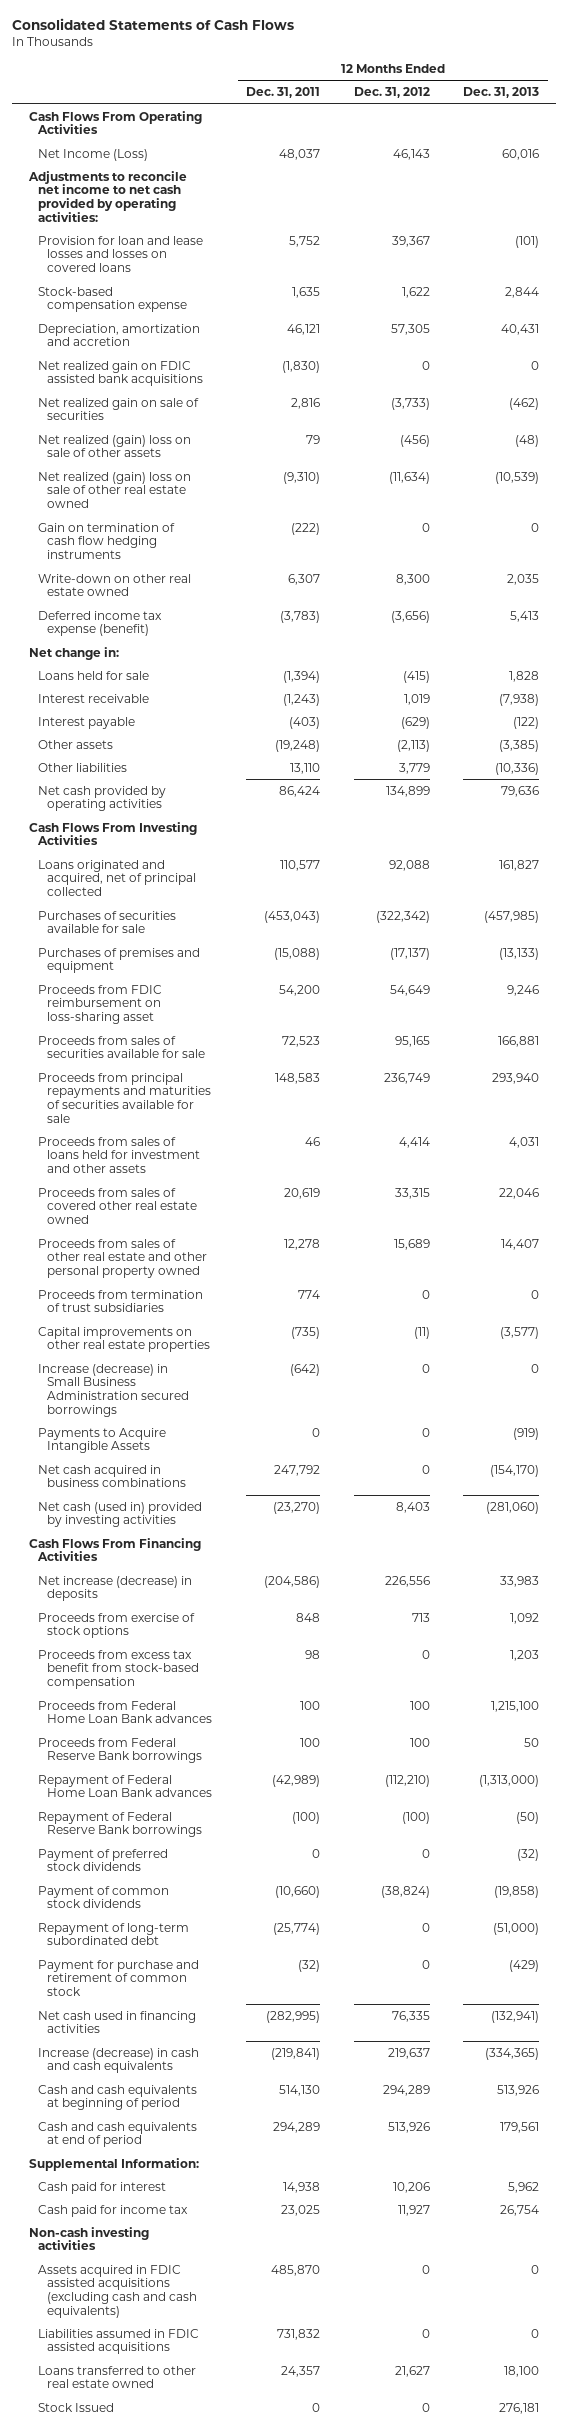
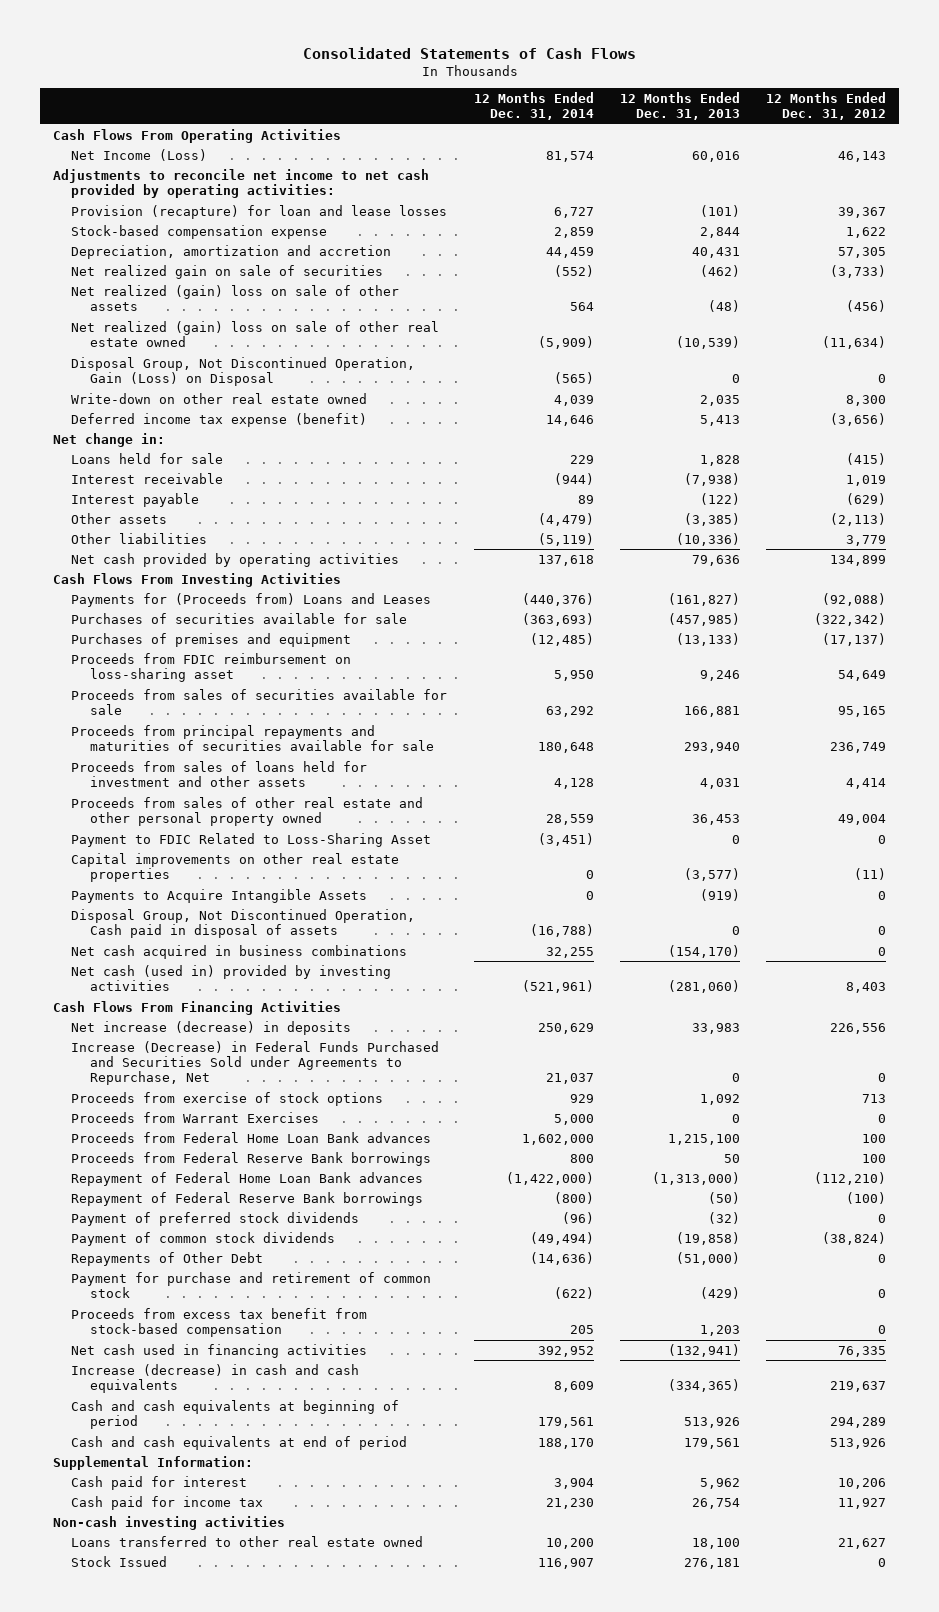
[246,87,321,99] Dec. 31, 2011 -> none
none -> [473,91,594,121] 12 Months Ended Dec. 31, 2014
[38,235,204,273] Provision for loan and lease losses and losses on covered loans -> [71,204,448,219] Provision (recapture) for loan and lease losses
[38,360,204,387] Net realized gain on FDIC assisted bank acquisitions -> none
[38,522,176,560] Gain on termination of cash flow hedging instruments -> none
none -> [71,356,416,386] Disposal Group, Not Discontinued Operation, Gain (Loss) on Disposal
[38,859,197,897] Loans originated and acquired, net of principal collected -> none
none -> [71,592,432,607] Payments for (Proceeds from) Loans and Leases
[38,1187,198,1225] Proceeds from sales of covered other real estate owned -> none
[38,1289,204,1313] Proceeds from termination of trust subsidiaries -> none
[393,1238,430,1250] 15,689 -> [838,813,887,825] 49,004
[501,1238,540,1250] 14,407 -> [691,813,740,825] 36,453
none -> [71,832,432,847] Payment to FDIC Related to Loss-Sharing Asset
[38,1363,190,1418] Increase (decrease) in Small Business Administration secured borrowings -> none
none -> [71,908,416,938] Disposal Group, Not Discontinued Operation, Cash paid in disposal of assets
none -> [71,1040,440,1086] Increase (Decrease) in Federal Funds Purchased and Securities Sold under Agreements to Repurchase, Net
none -> [71,1111,320,1123] Proceeds from Warrant Exercises
[38,1922,190,1946] Repayment of long-term subordinated debt -> none
none -> [71,1251,264,1266] Repayments of Other Debt
[38,1649,200,1690] Proceeds from excess tax benefit from stock-based compensation -> [71,1307,368,1337] Proceeds from excess tax benefit from stock-based compensation
[38,2264,198,2319] Assets acquired in FDIC assisted acquisitions (excluding cash and cash equivalents) -> none
[38,2328,200,2355] Liabilities assumed in FDIC assisted acquisitions -> none

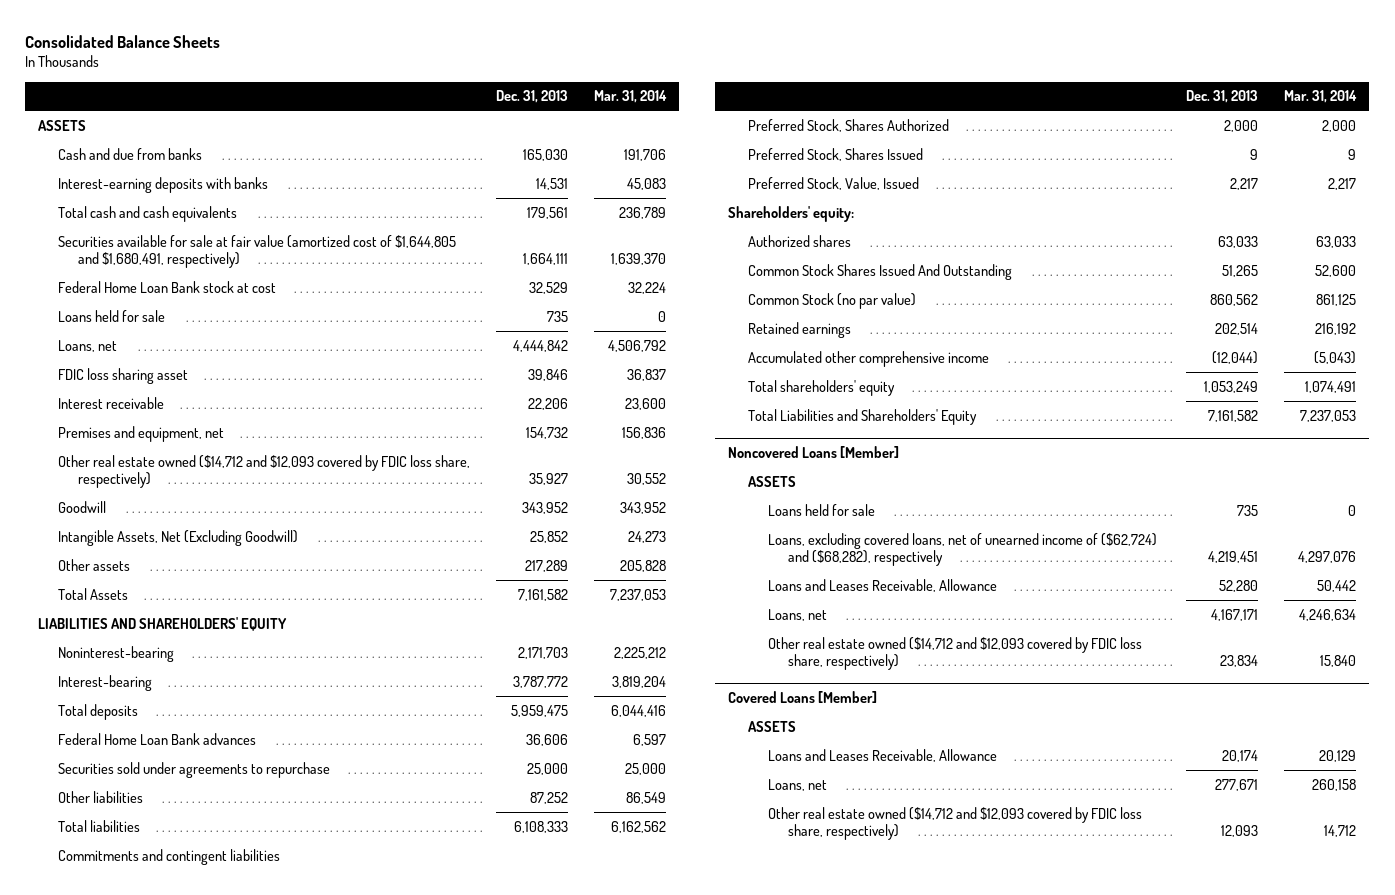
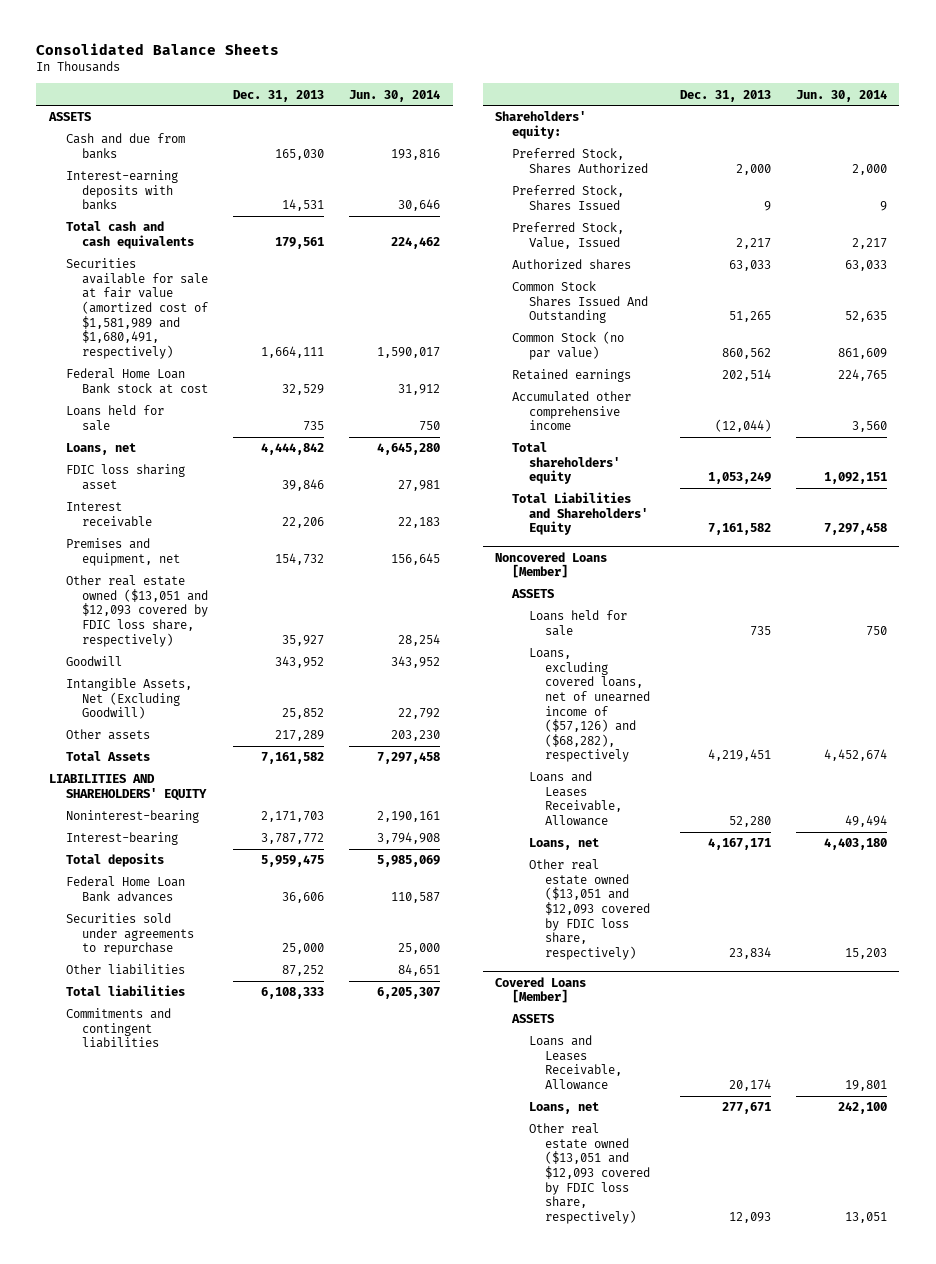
[594,90,668,104] Mar. 31, 2014 -> none
none -> [349,89,441,102] Jun. 30, 2014
[58,234,457,268] Securities available for sale at fair value (amortized cost of $1,644,805 and $1,680,491, respectively) -> [65,258,209,359] Securities available for sale at fair value (amortized cost of $1,581,989 and $1,680,491, respectively)
[58,454,471,488] Other real estate owned ($14,712 and $12,093 covered by FDIC loss share, respectively) -> [65,575,209,647] Other real estate owned ($13,051 and $12,093 covered by FDIC loss share, respectively)
[728,205,855,222] Shareholders' equity: -> [495,111,587,139] Shareholders' equity:
[768,532,1158,566] Loans, excluding covered loans, net of unearned income of ($62,724) and ($68,282), respectively -> [528,648,651,763] Loans, excluding covered loans, net of unearned income of ($57,126) and ($68,282), respectively
[768,636,1143,670] Other real estate owned ($14,712 and $12,093 covered by FDIC loss share, respectively) -> [528,859,651,960] Other real estate owned ($13,051 and $12,093 covered by FDIC loss share, respectively)
[768,806,1143,840] Other real estate owned ($14,712 and $12,093 covered by FDIC loss share, respectively) -> [528,1123,651,1224] Other real estate owned ($13,051 and $12,093 covered by FDIC loss share, respectively)

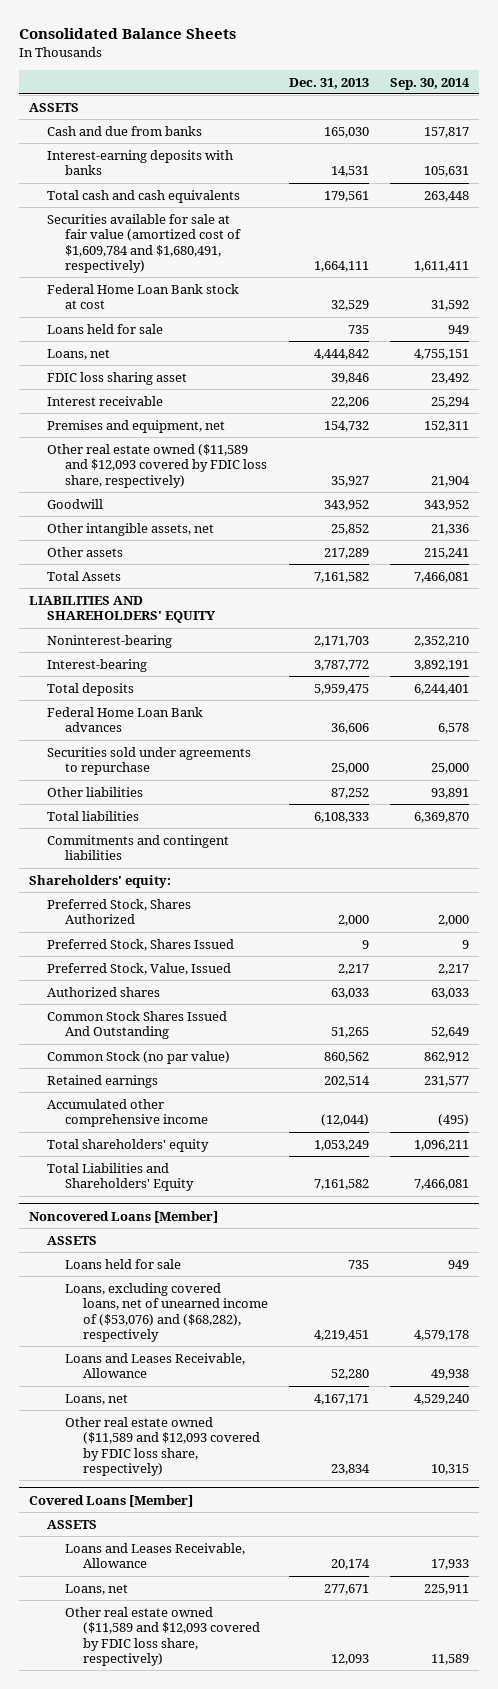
[349,89,441,102] Jun. 30, 2014 -> none
none -> [389,77,470,90] Sep. 30, 2014
[65,258,209,359] Securities available for sale at fair value (amortized cost of $1,581,989 and $1,680,491, respectively) -> [47,213,241,273] Securities available for sale at fair value (amortized cost of $1,609,784 and $1,680,491, respectively)
[65,575,209,647] Other real estate owned ($13,051 and $12,093 covered by FDIC loss share, respectively) -> [47,443,267,488] Other real estate owned ($11,589 and $12,093 covered by FDIC loss share, respectively)
[65,678,192,720] Intangible Assets, Net (Excluding Goodwill) -> [47,522,215,536] Other intangible assets, net
[528,648,651,763] Loans, excluding covered loans, net of unearned income of ($57,126) and ($68,282), respectively -> [64,1282,268,1342] Loans, excluding covered loans, net of unearned income of ($53,076) and ($68,282), respectively
[528,859,651,960] Other real estate owned ($13,051 and $12,093 covered by FDIC loss share, respectively) -> [64,1416,260,1476] Other real estate owned ($11,589 and $12,093 covered by FDIC loss share, respectively)
[528,1123,651,1224] Other real estate owned ($13,051 and $12,093 covered by FDIC loss share, respectively) -> [64,1606,260,1666] Other real estate owned ($11,589 and $12,093 covered by FDIC loss share, respectively)

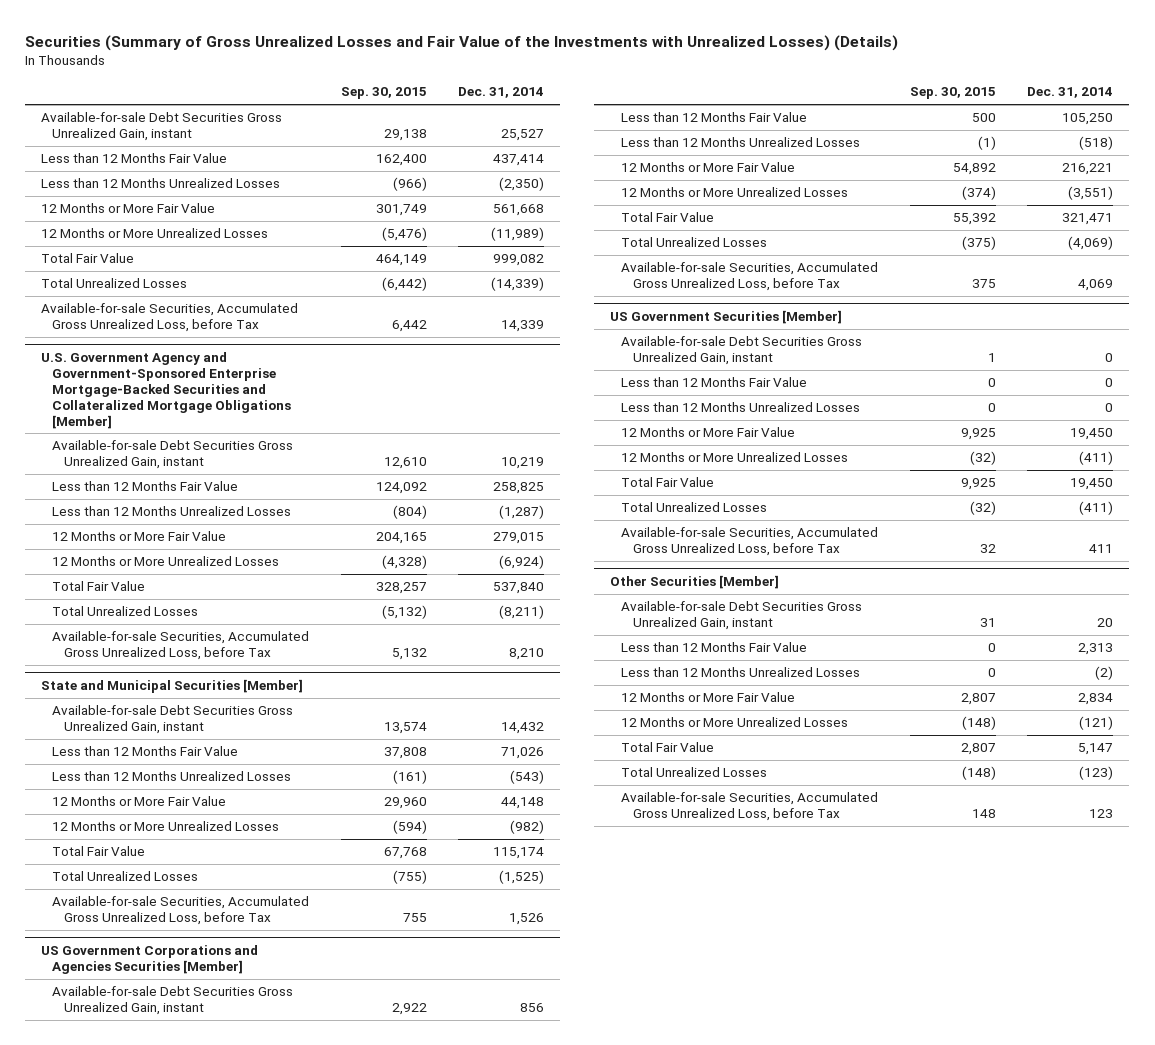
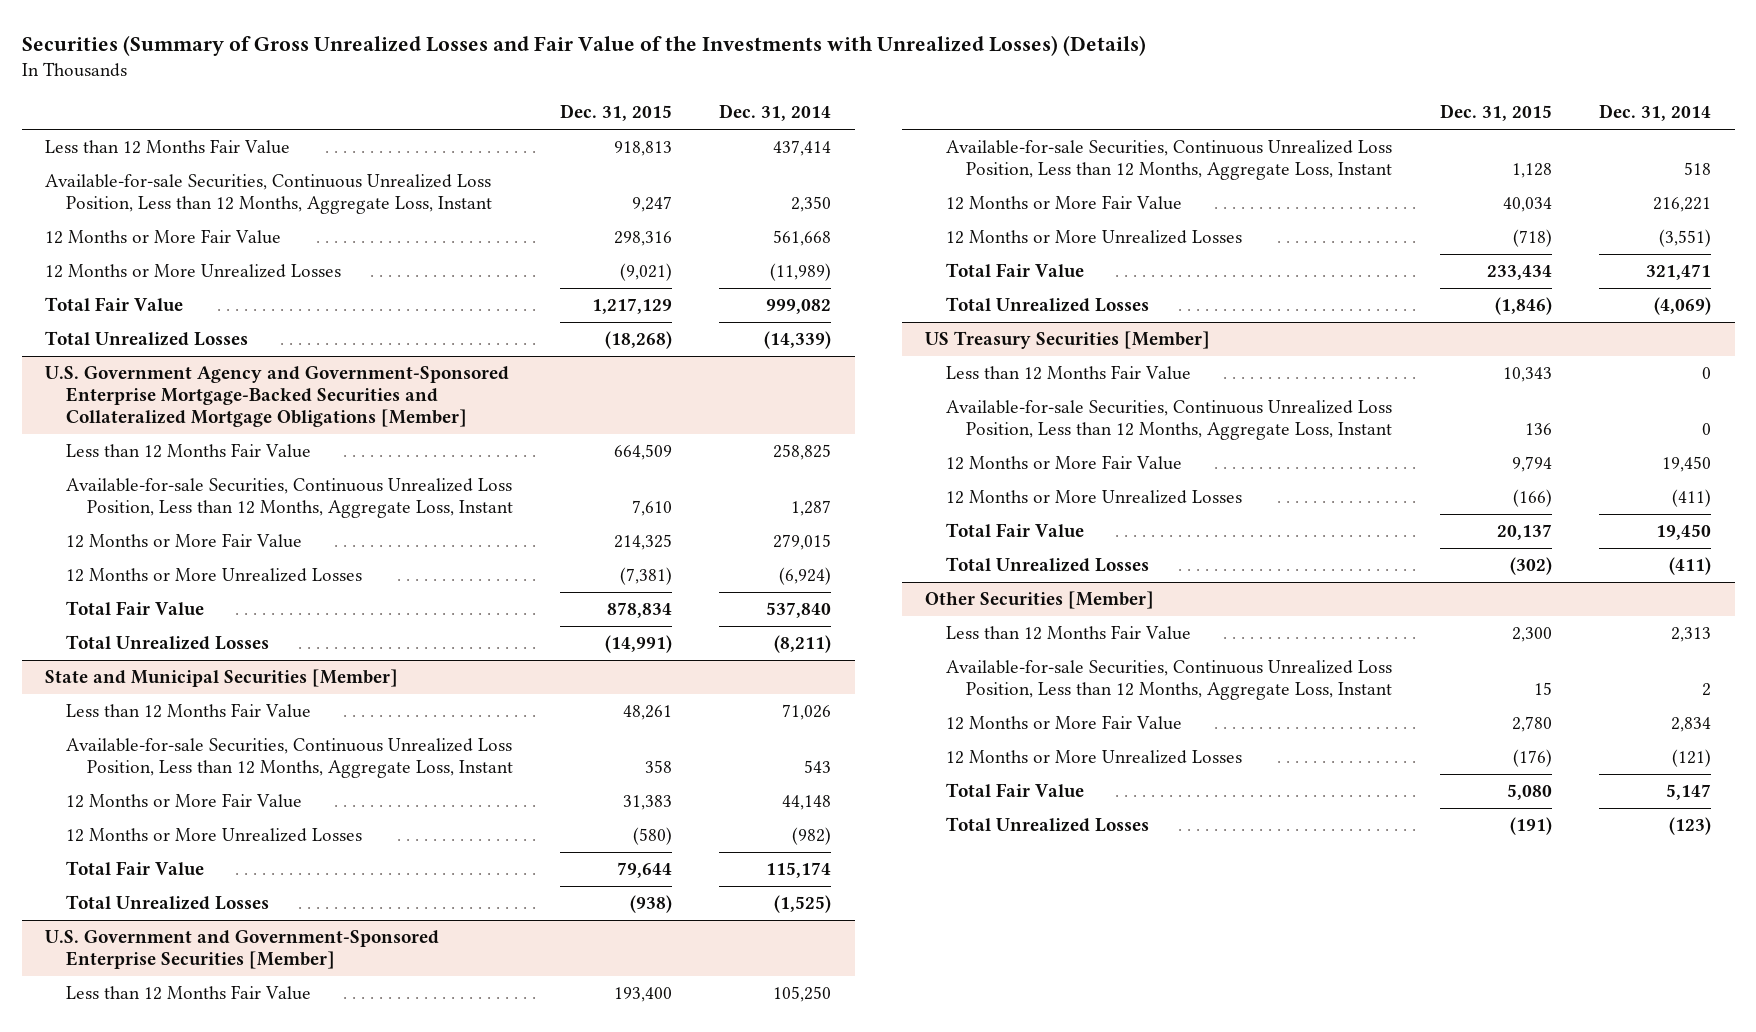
[340,87,427,100] Sep. 30, 2015 -> none
none -> [559,104,672,122] Dec. 31, 2015
[41,112,283,142] Available-for-sale Debt Securities Gross Unrealized Gain, instant -> none
[41,178,281,189] Less than 12 Months Unrealized Losses -> [45,174,492,215] Available-for-sale Securities, Continuous Unrealized Loss Position, Less than 12 Months, Aggregate Loss, Instant
[499,177,545,192] (2,350) -> [791,196,832,213] 2,350
[41,303,299,333] Available-for-sale Securities, Accumulated Gross Unrealized Loss, before Tax -> none
[52,440,294,470] Available-for-sale Debt Securities Gross Unrealized Gain, instant -> none
[52,506,292,517] Less than 12 Months Unrealized Losses -> [65,478,513,519] Available-for-sale Securities, Continuous Unrealized Loss Position, Less than 12 Months, Aggregate Loss, Instant
[499,505,545,520] (1,287) -> [791,500,832,517] 1,287
[52,631,310,661] Available-for-sale Securities, Accumulated Gross Unrealized Loss, before Tax -> none
[52,705,294,735] Available-for-sale Debt Securities Gross Unrealized Gain, instant -> none
[52,771,292,782] Less than 12 Months Unrealized Losses -> [65,738,513,779] Available-for-sale Securities, Continuous Unrealized Loss Position, Less than 12 Months, Aggregate Loss, Instant
[510,770,545,785] (543) -> [804,760,832,774] 543
[52,896,310,926] Available-for-sale Securities, Accumulated Gross Unrealized Loss, before Tax -> none
[52,986,294,1016] Available-for-sale Debt Securities Gross Unrealized Gain, instant -> none
[41,945,259,975] US Government Corporations and Agencies Securities [Member] -> [45,930,440,970] U.S. Government and Government-Sponsored Enterprise Securities [Member]
[621,137,861,148] Less than 12 Months Unrealized Losses -> [945,140,1393,181] Available-for-sale Securities, Continuous Unrealized Loss Position, Less than 12 Months, Aggregate Loss, Instant
[1079,136,1114,151] (518) -> [1683,162,1711,176] 518
[621,262,879,292] Available-for-sale Securities, Accumulated Gross Unrealized Loss, before Tax -> none
[621,336,863,366] Available-for-sale Debt Securities Gross Unrealized Gain, instant -> none
[610,310,843,325] US Government Securities [Member] -> [925,331,1211,350] US Treasury Securities [Member]
[621,402,861,413] Less than 12 Months Unrealized Losses -> [945,400,1393,441] Available-for-sale Securities, Continuous Unrealized Loss Position, Less than 12 Months, Aggregate Loss, Instant
[621,527,879,557] Available-for-sale Securities, Accumulated Gross Unrealized Loss, before Tax -> none
[621,601,863,631] Available-for-sale Debt Securities Gross Unrealized Gain, instant -> none
[621,667,861,678] Less than 12 Months Unrealized Losses -> [945,660,1393,701] Available-for-sale Securities, Continuous Unrealized Loss Position, Less than 12 Months, Aggregate Loss, Instant
[1095,666,1114,681] (2) -> [1701,683,1711,697] 2
[621,792,879,822] Available-for-sale Securities, Accumulated Gross Unrealized Loss, before Tax -> none

